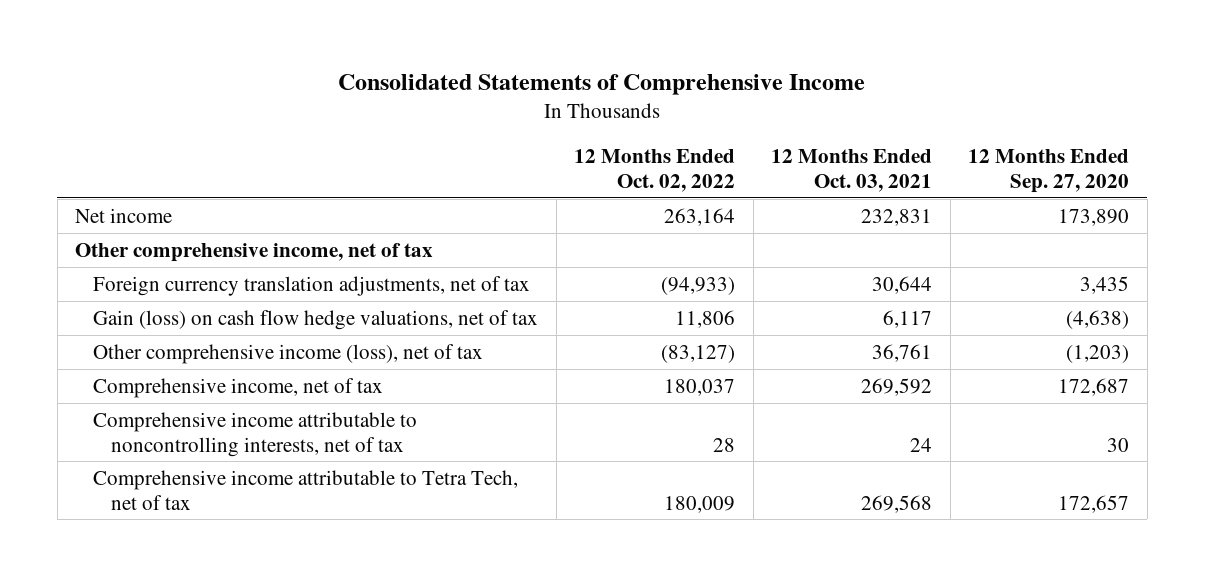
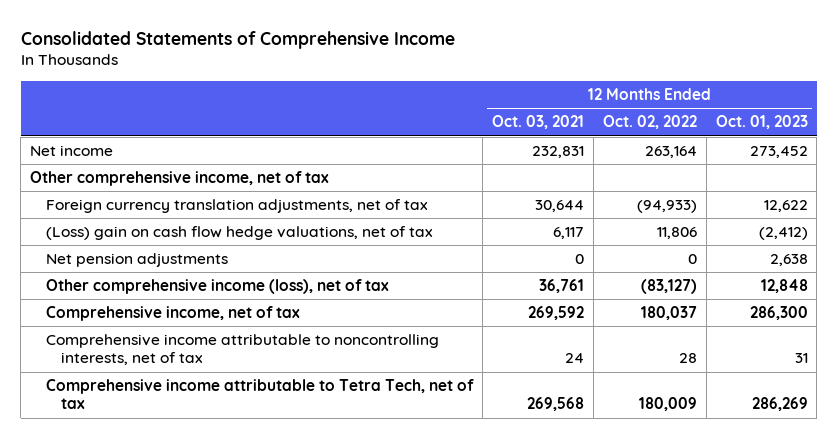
[968,149,1130,193] 12 Months Ended Sep. 27, 2020 -> none
none -> [715,115,808,130] Oct. 01, 2023
[92,309,538,330] Gain (loss) on cash flow hedge valuations, net of tax -> [45,226,433,241] (Loss) gain on cash flow hedge valuations, net of tax
none -> [45,253,228,268] Net pension adjustments

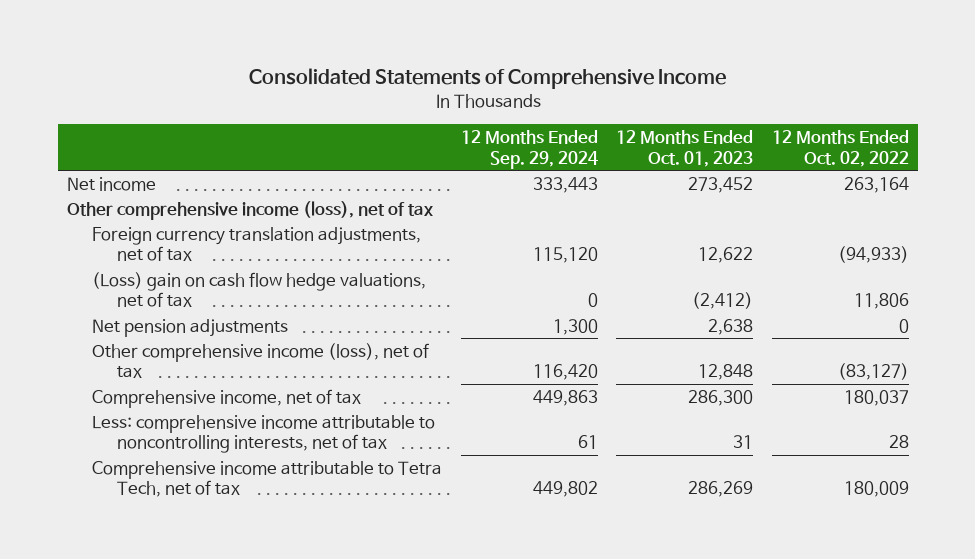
[491,115,584,130] Oct. 03, 2021 -> none
none -> [460,130,598,169] 12 Months Ended Sep. 29, 2024
[30,171,330,187] Other comprehensive income, net of tax -> [66,200,433,220] Other comprehensive income (loss), net of tax
[45,334,439,366] Comprehensive income attributable to noncontrolling interests, net of tax -> [92,414,436,454] Less: comprehensive income attributable to noncontrolling interests, net of tax

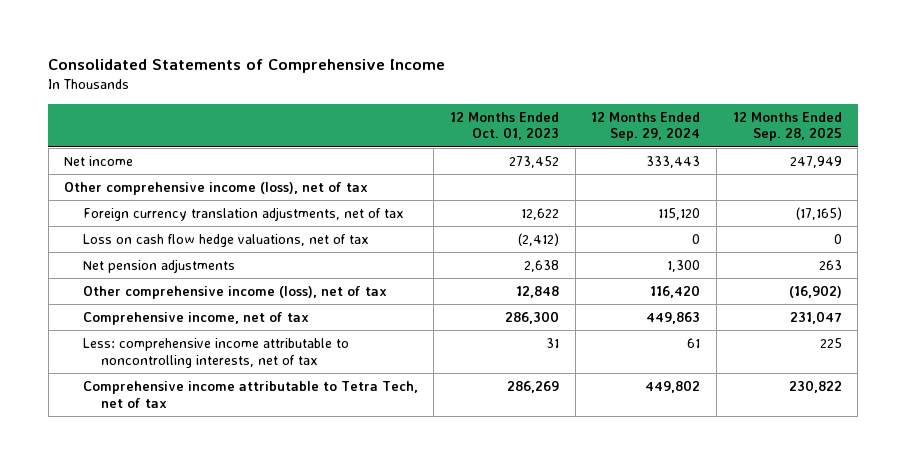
[771,130,909,167] 12 Months Ended Oct. 02, 2022 -> none
none -> [732,111,842,142] 12 Months Ended Sep. 28, 2025
[92,271,427,308] (Loss) gain on cash flow hedge valuations, net of tax -> [82,233,369,247] Loss on cash flow hedge valuations, net of tax

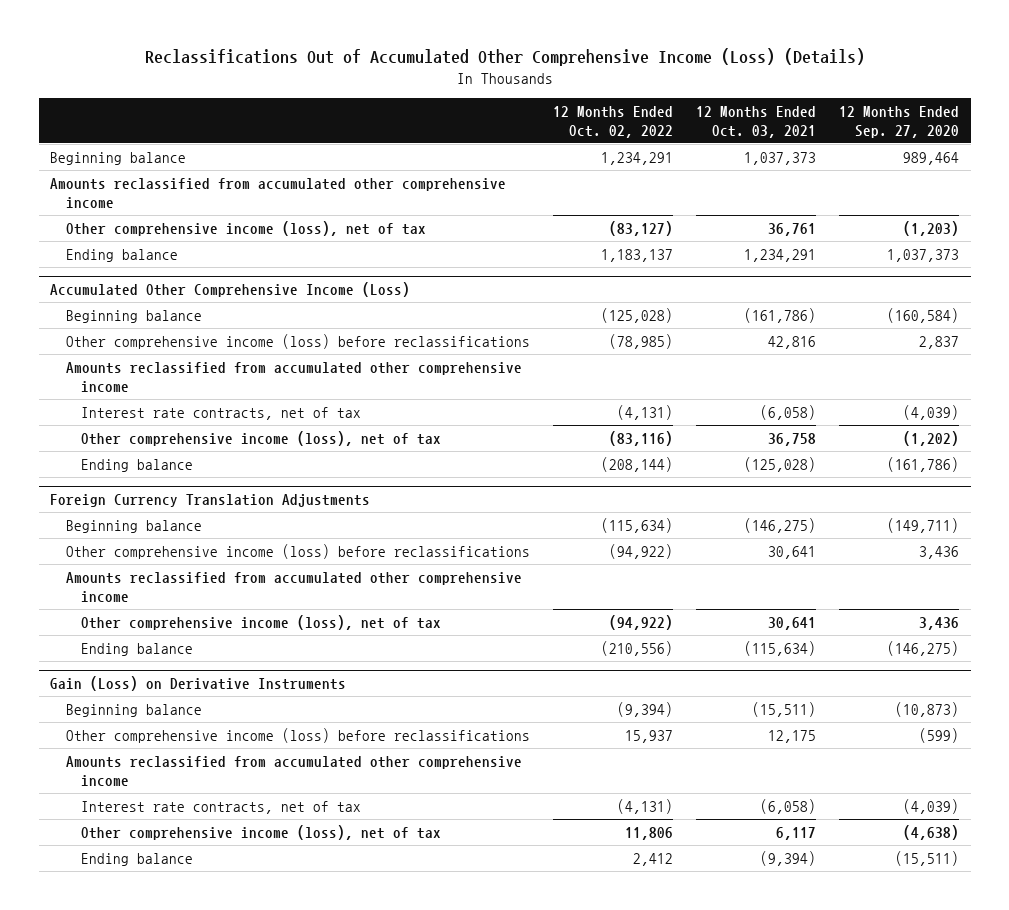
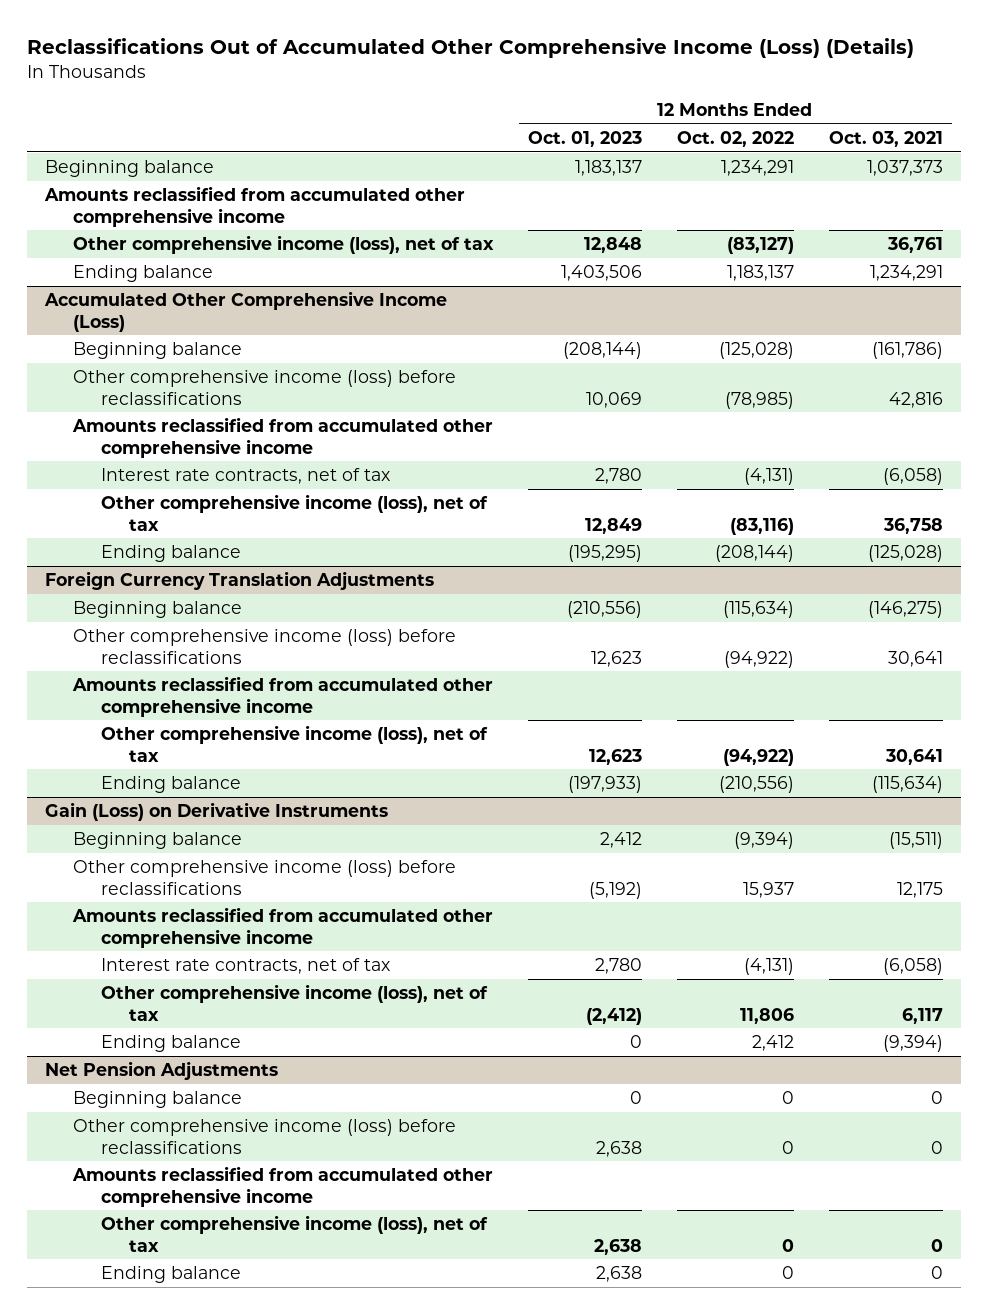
[839,105,960,138] 12 Months Ended Sep. 27, 2020 -> none
none -> [527,131,642,148] Oct. 01, 2023
none -> [44,1061,278,1081] Net Pension Adjustments
none -> [72,1091,242,1109] Beginning balance
none -> [72,1119,456,1154] Other comprehensive income (loss) before reclassifications
none -> [71,1166,493,1207] Amounts reclassified from accumulated other comprehensive income
none -> [100,1215,488,1252] Other comprehensive income (loss), net of tax
none -> [100,1266,241,1284] Ending balance

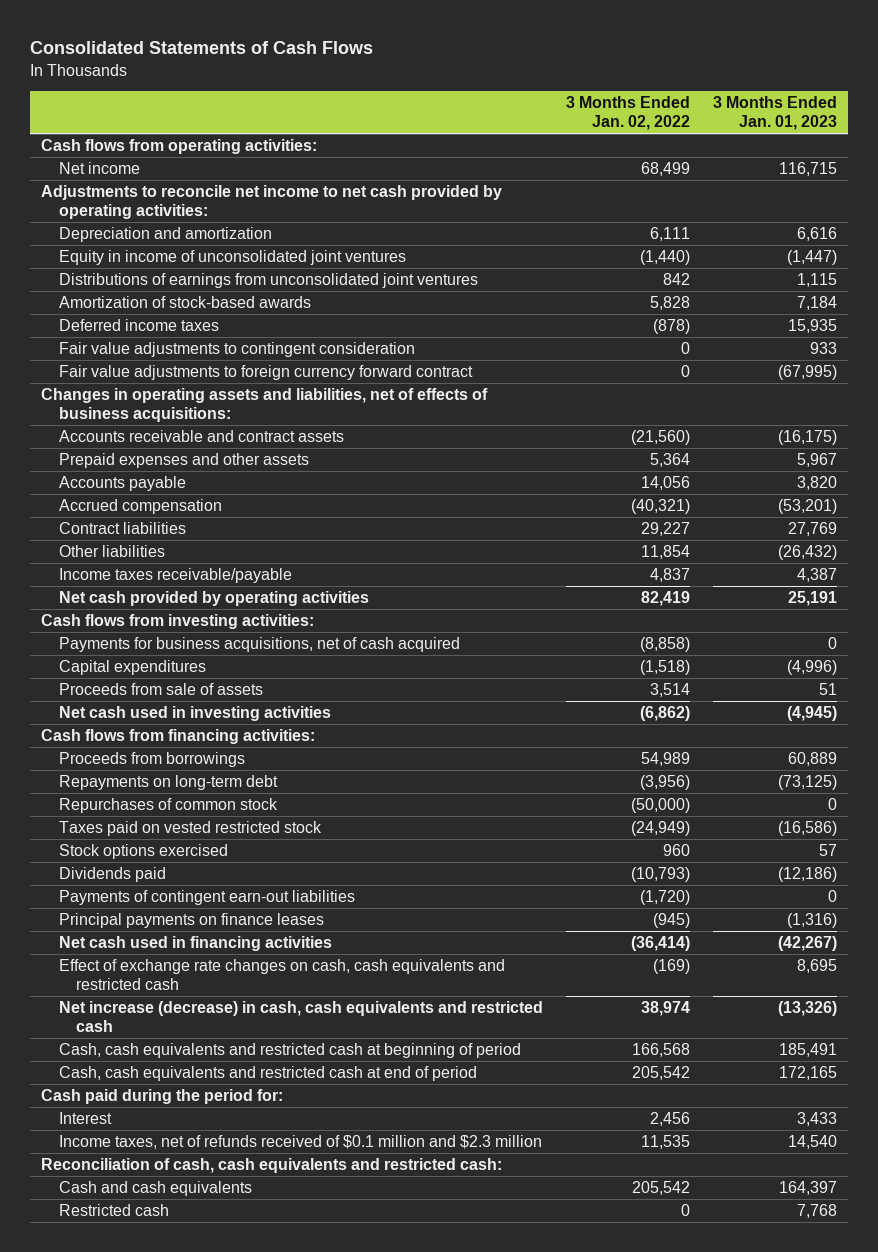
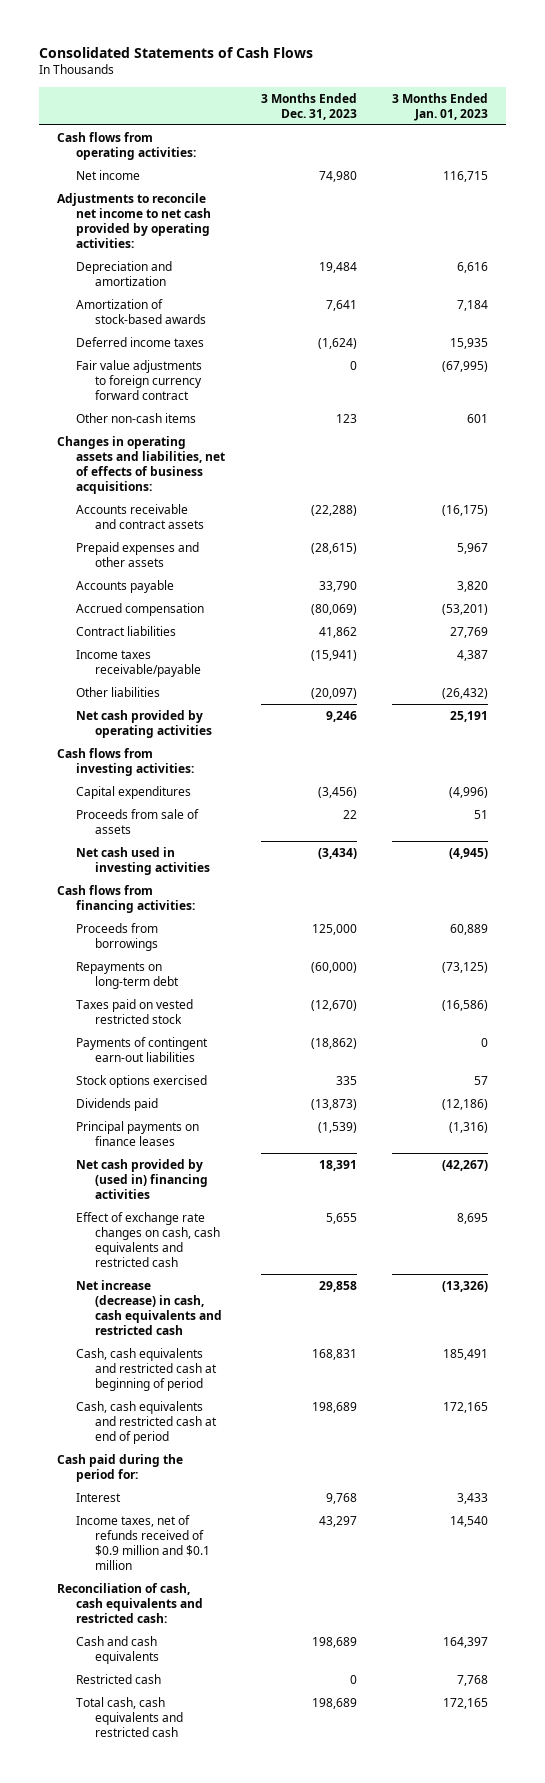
[565,96,690,131] 3 Months Ended Jan. 02, 2022 -> none
none -> [260,92,357,120] 3 Months Ended Dec. 31, 2023
[58,249,406,265] Equity in income of unconsolidated joint ventures -> none
[58,272,478,288] Distributions of earnings from unconsolidated joint ventures -> none
[58,341,415,357] Fair value adjustments to contingent consideration -> none
none -> [76,412,197,423] Other non-cash items
[58,544,165,557] Other liabilities -> [76,686,161,697] Other liabilities
[58,636,460,652] Payments for business acquisitions, net of cash acquired -> none
[58,797,278,813] Repurchases of common stock -> none
[58,889,355,905] Payments of contingent earn-out liabilities -> [76,1036,209,1063] Payments of contingent earn-out liabilities
[58,935,332,951] Net cash used in financing activities -> [76,1158,209,1200] Net cash provided by (used in) financing activities
[58,1134,542,1149] Income taxes, net of refunds received of $0.1 million and $2.3 million -> [76,1514,211,1571] Income taxes, net of refunds received of $0.9 million and $0.1 million
none -> [76,1696,184,1738] Total cash, cash equivalents and restricted cash

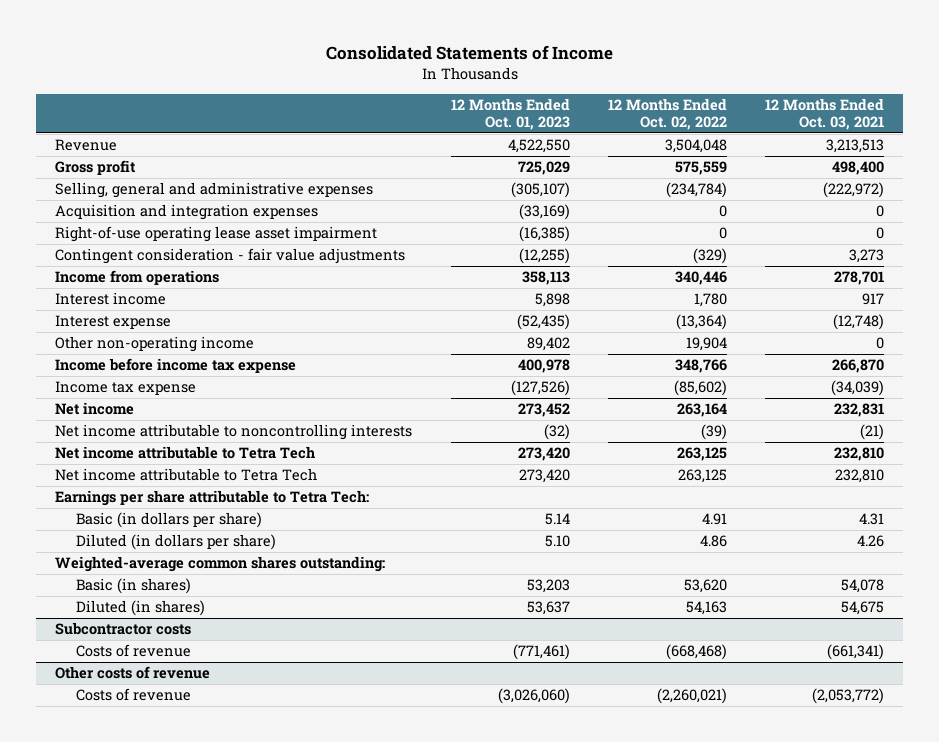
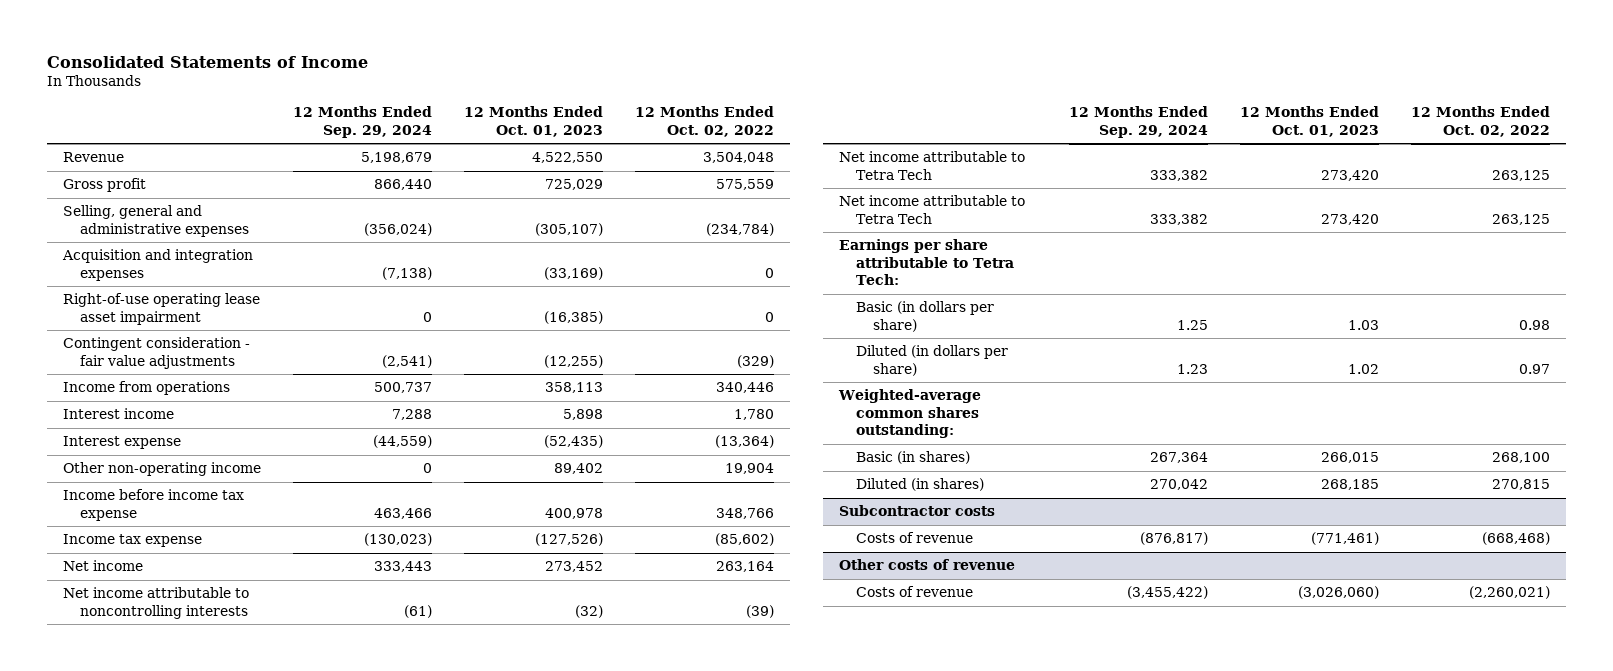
[764,97,884,131] 12 Months Ended Oct. 03, 2021 -> none
none -> [292,106,432,138] 12 Months Ended Sep. 29, 2024
[544,513,570,526] 5.14 -> [1348,319,1380,330] 1.03
[701,513,727,526] 4.91 -> [1519,319,1551,330] 0.98
[544,535,570,548] 5.10 -> [1348,363,1380,374] 1.02
[699,535,727,548] 4.86 -> [1519,363,1551,374] 0.97
[526,579,570,594] 53,203 -> [1321,452,1380,464] 266,015
[683,579,727,594] 53,620 -> [1492,452,1551,464] 268,100
[526,601,570,616] 53,637 -> [1321,479,1380,491] 268,185
[685,601,727,616] 54,163 -> [1492,479,1551,491] 270,815

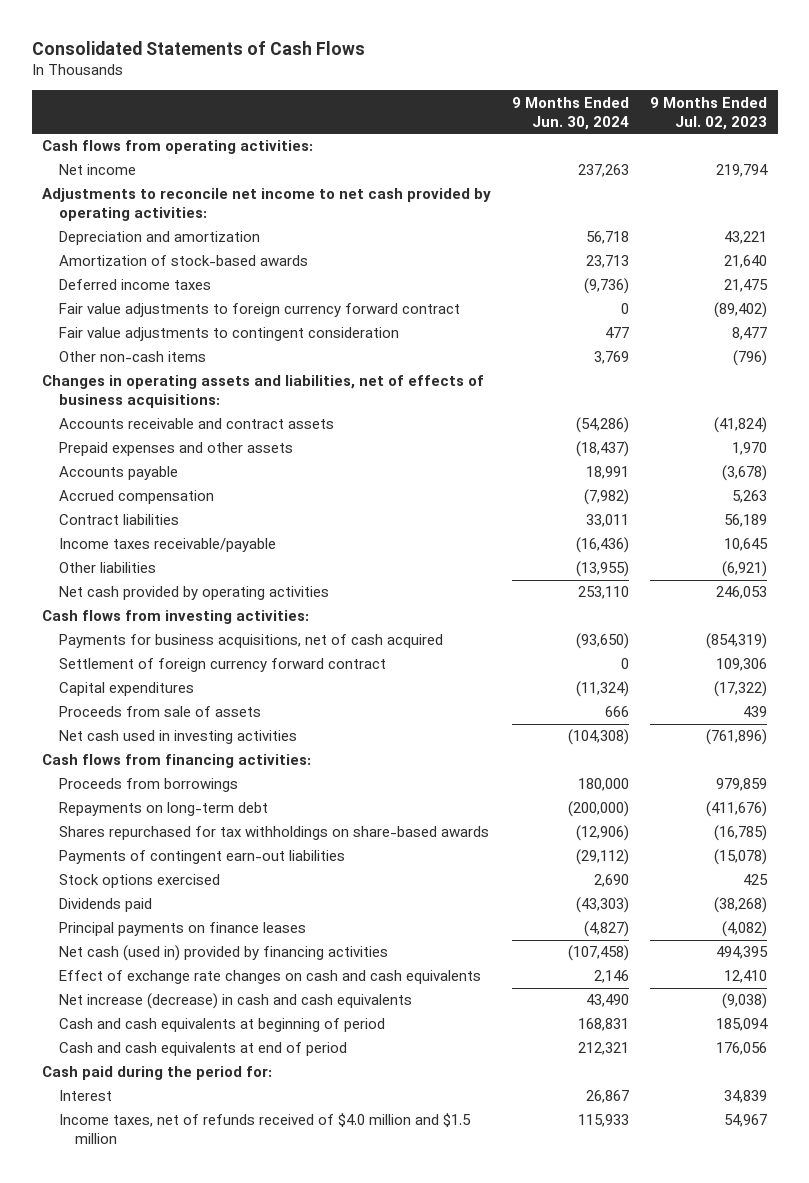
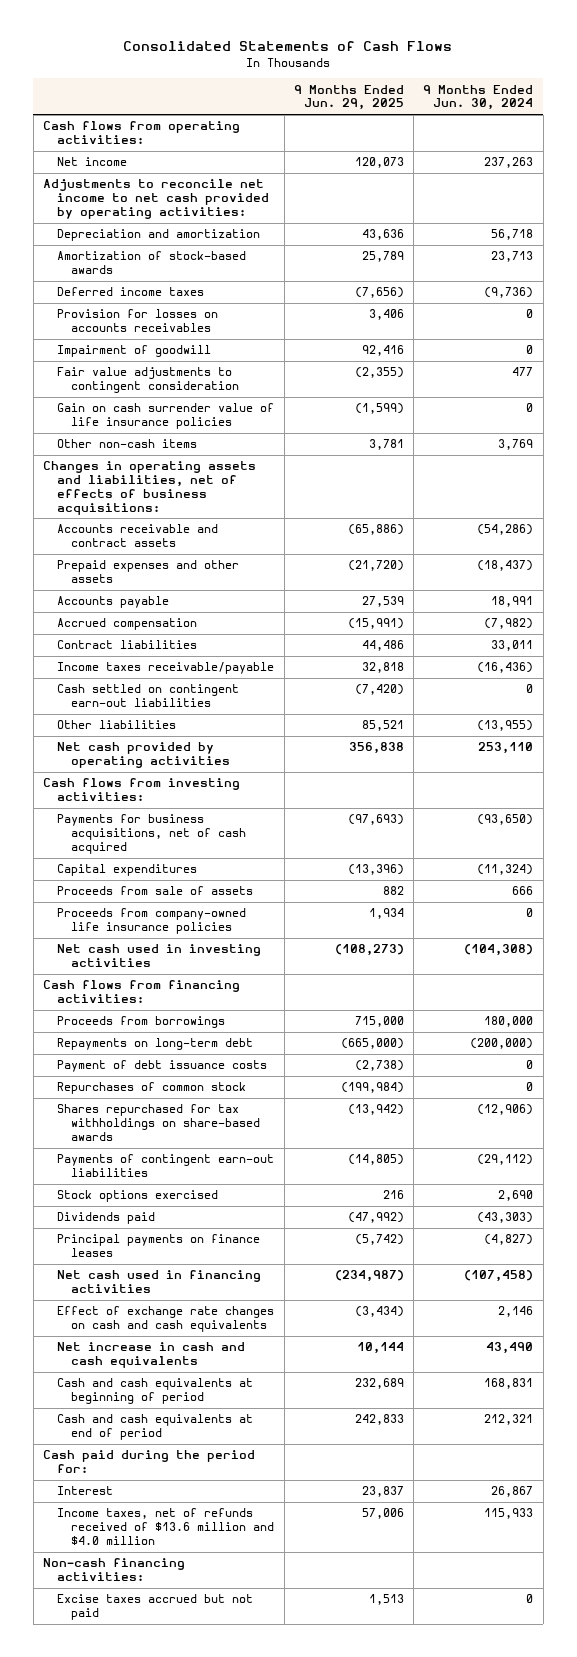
[650,96,768,130] 9 Months Ended Jul. 02, 2023 -> none
none -> [293,84,404,111] 9 Months Ended Jun. 29, 2025
[58,303,460,318] Fair value adjustments to foreign currency forward contract -> none
none -> [57,309,219,333] Provision for losses on accounts receivables
none -> [57,345,212,358] Impairment of goodwill
none -> [57,403,275,430] Gain on cash surrender value of life insurance policies
none -> [57,684,240,708] Cash settled on contingent earn-out liabilities
[58,658,386,673] Settlement of foreign currency forward contract -> none
none -> [57,908,247,935] Proceeds from company-owned life insurance policies
none -> [57,1060,268,1073] Payment of debt issuance costs
none -> [57,1082,247,1095] Repurchases of common stock
[58,945,388,962] Net cash (used in) provided by financing activities -> [57,1270,262,1294] Net cash used in financing activities
[58,993,412,1010] Net increase (decrease) in cash and cash equivalents -> [57,1342,246,1369] Net increase in cash and cash equivalents
[58,1113,471,1145] Income taxes, net of refunds received of $4.0 million and $1.5 million -> [57,1508,275,1545] Income taxes, net of refunds received of $13.6 million and $4.0 million
none -> [43,1558,186,1582] Non-cash financing activities:
none -> [57,1594,254,1621] Excise taxes accrued but not paid

